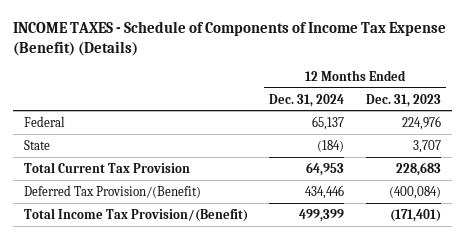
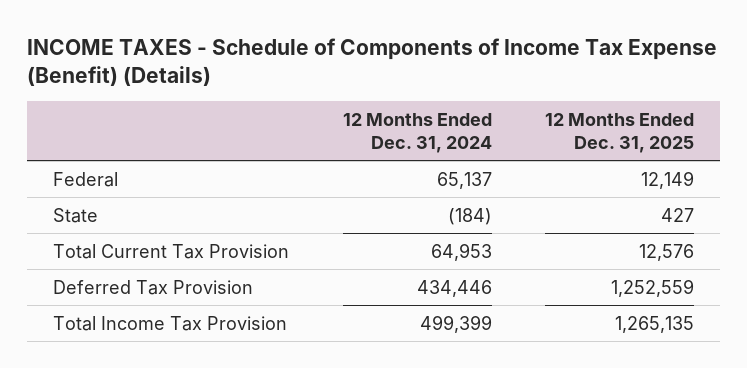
[365,93,441,107] Dec. 31, 2023 -> none
none -> [544,112,694,153] 12 Months Ended Dec. 31, 2025
[23,184,201,198] Deferred Tax Provision/(Benefit) -> [53,279,254,295] Deferred Tax Provision
[23,207,248,222] Total Income Tax Provision/(Benefit) -> [53,315,288,331] Total Income Tax Provision

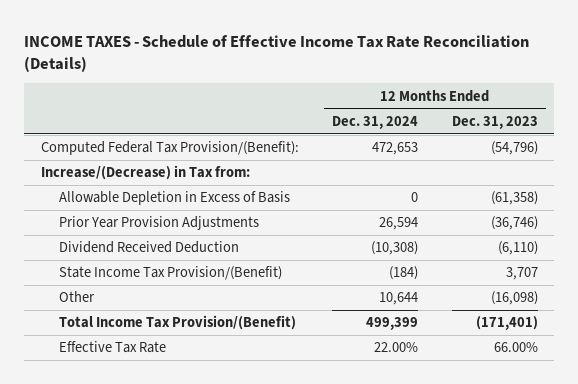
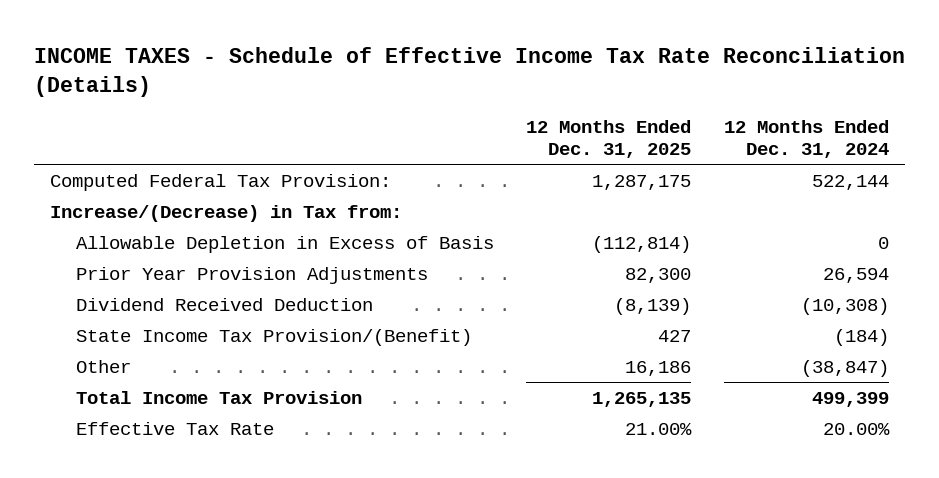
[451,115,538,129] Dec. 31, 2023 -> none
none -> [526,120,692,159] 12 Months Ended Dec. 31, 2025
[40,141,299,156] Computed Federal Tax Provision/(Benefit): -> [50,173,392,191] Computed Federal Tax Provision:
[372,142,419,156] 472,653 -> [812,174,890,190] 522,144
[379,292,419,306] 10,644 -> [801,359,890,377] (38,847)
[58,315,296,331] Total Income Tax Provision/(Benefit) -> [75,390,362,404] Total Income Tax Provision
[374,342,419,353] 22.00% -> [823,422,891,435] 20.00%

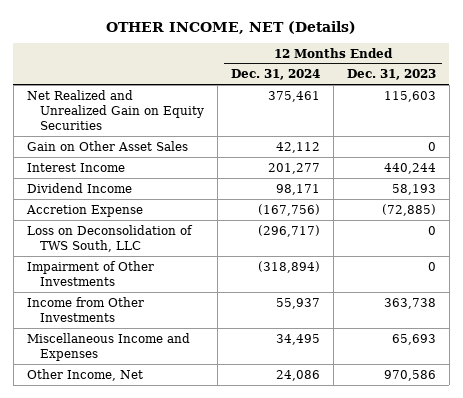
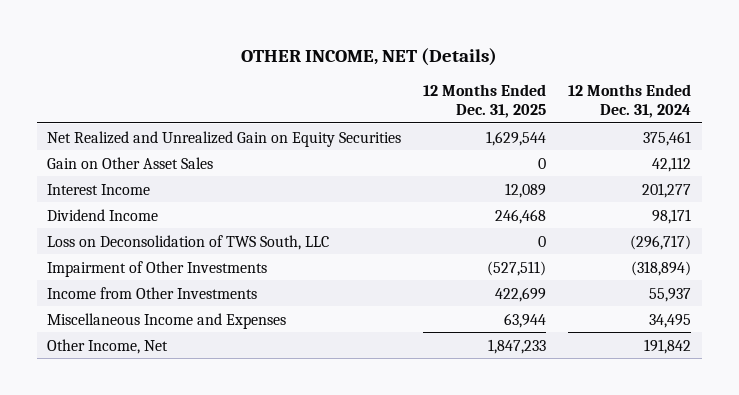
[346,69,436,81] Dec. 31, 2023 -> none
none -> [423,84,547,119] 12 Months Ended Dec. 31, 2025
[25,204,143,217] Accretion Expense -> none
[275,369,320,381] 24,086 -> [644,338,692,354] 191,842

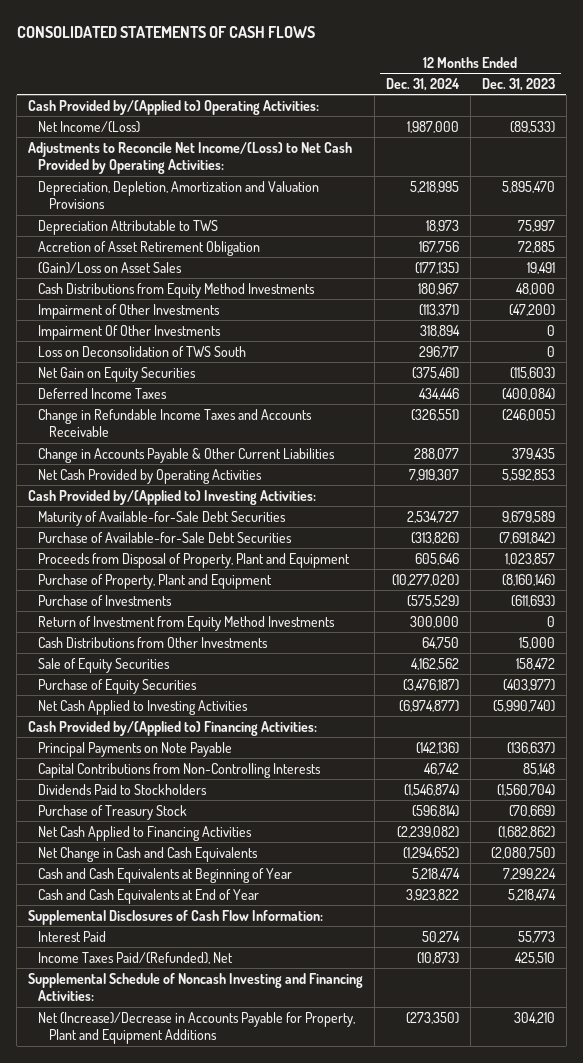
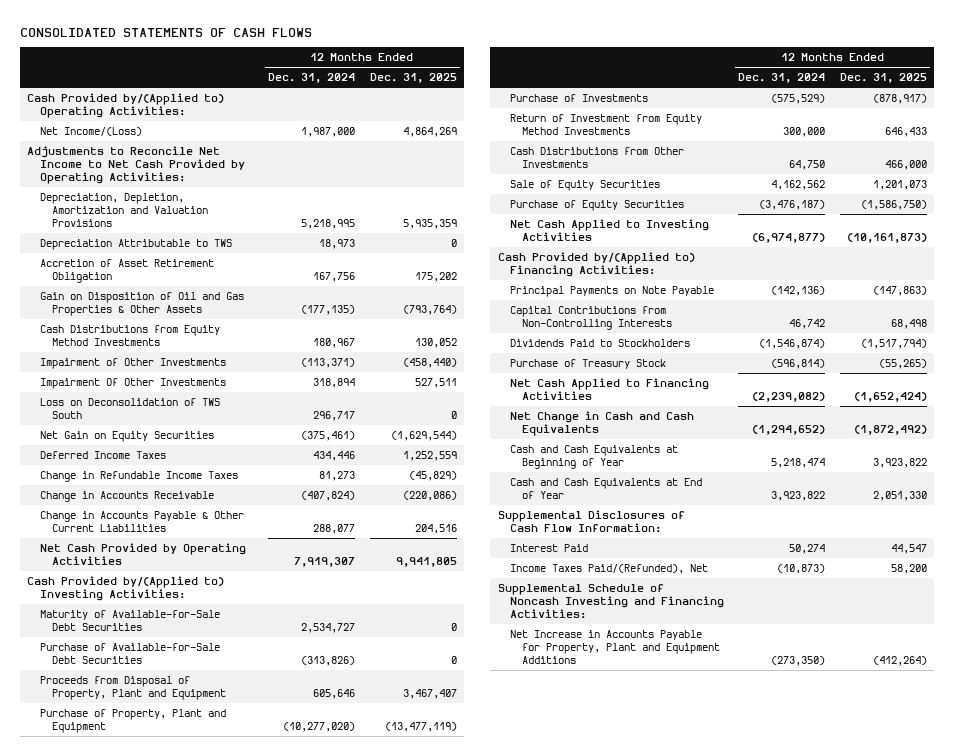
[481,77,555,91] Dec. 31, 2023 -> none
none -> [369,73,457,84] Dec. 31, 2025
[28,141,353,175] Adjustments to Reconcile Net Income/(Loss) to Net Cash Provided by Operating Activities: -> [27,146,245,184] Adjustments to Reconcile Net Income to Net Cash Provided by Operating Activities:
[38,261,183,274] (Gain)/Loss on Asset Sales -> [39,292,244,316] Gain on Disposition of Oil and Gas Properties & Other Assets
[38,408,313,438] Change in Refundable Income Taxes and Accounts Receivable -> [39,471,238,483] Change in Refundable Income Taxes
[411,408,460,421] (326,551) -> [319,471,356,482] 81,273
none -> [39,491,214,503] Change in Accounts Receivable
[38,1011,356,1045] Net (Increase)/Decrease in Accounts Payable for Property, Plant and Equipment Additions -> [509,630,721,664] Net Increase in Accounts Payable for Property, Plant and Equipment Additions

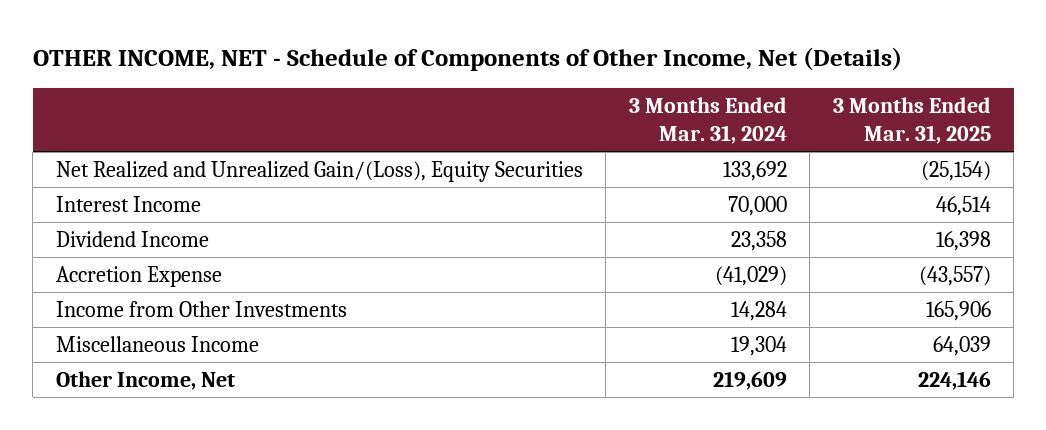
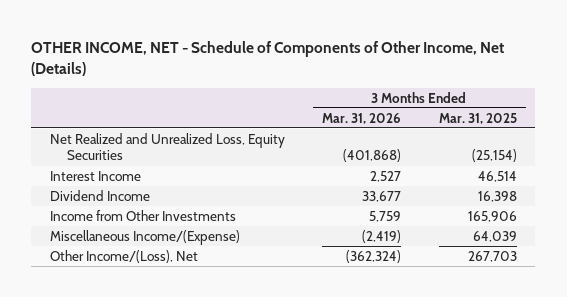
[628,97,787,145] 3 Months Ended Mar. 31, 2024 -> none
none -> [322,112,402,124] Mar. 31, 2026
[55,160,583,182] Net Realized and Unrealized Gain/(Loss), Equity Securities -> [50,132,286,161] Net Realized and Unrealized Loss, Equity Securities
[55,265,222,287] Accretion Expense -> none
[55,335,259,352] Miscellaneous Income -> [50,229,241,245] Miscellaneous Income/(Expense)
[55,370,235,390] Other Income, Net -> [50,249,199,263] Other Income/(Loss), Net
[917,370,991,390] 224,146 -> [467,250,517,262] 267,703

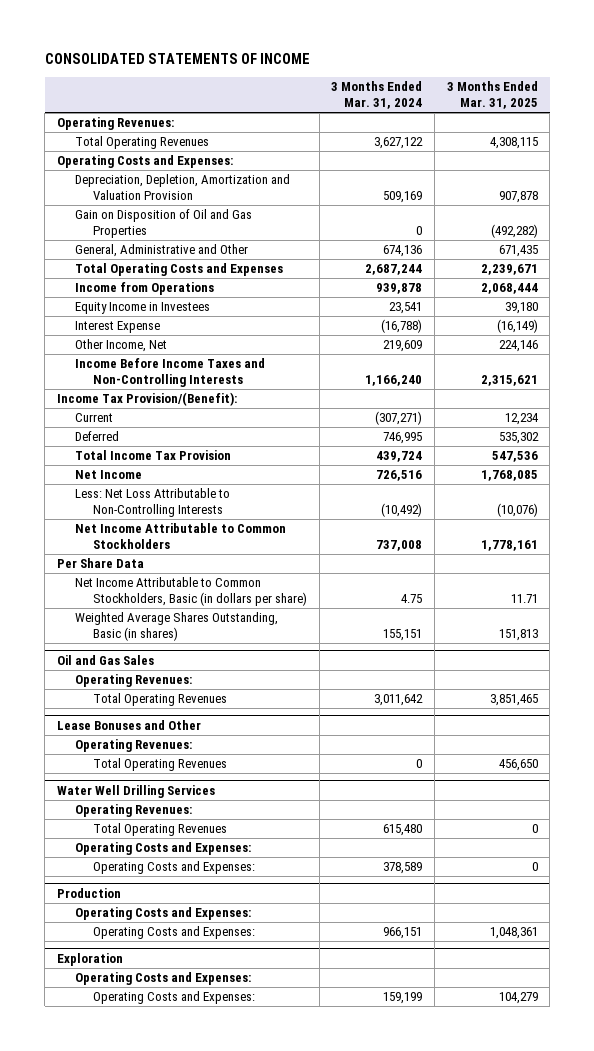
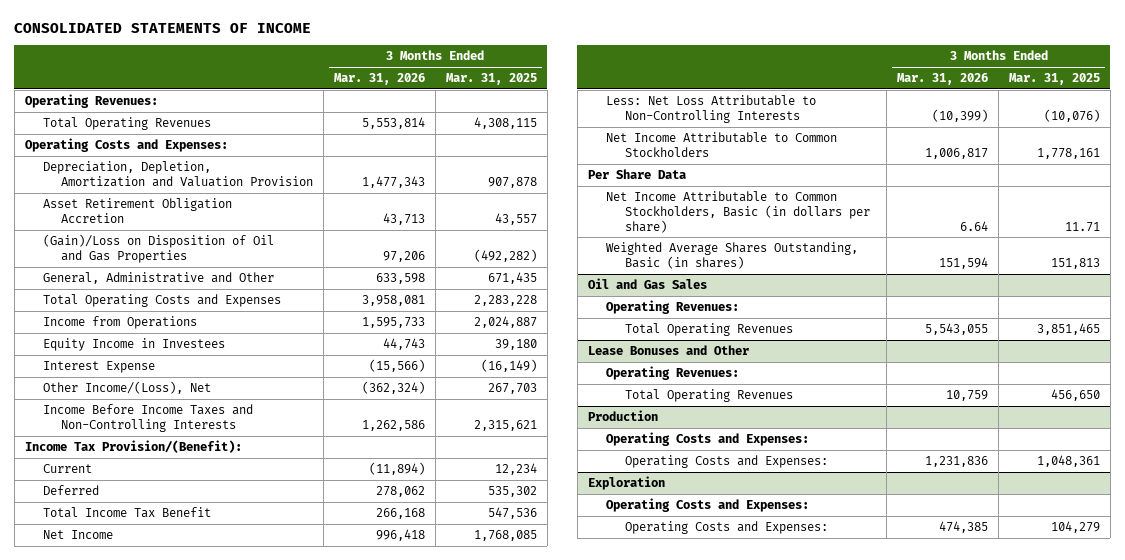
[331,81,423,110] 3 Months Ended Mar. 31, 2024 -> none
none -> [334,73,426,86] Mar. 31, 2026
none -> [43,198,233,223] Asset Retirement Obligation Accretion
[74,209,252,238] Gain on Disposition of Oil and Gas Properties -> [43,234,275,263] (Gain)/Loss on Disposition of Oil and Gas Properties
[480,264,538,276] 2,239,671 -> [473,295,537,307] 2,283,228
[480,283,538,295] 2,068,444 -> [473,316,537,329] 2,024,887
[74,339,167,353] Other Income, Net -> [43,381,212,395] Other Income/(Loss), Net
[498,340,538,353] 224,146 -> [487,383,537,395] 267,703
[74,450,231,461] Total Income Tax Provision -> [43,507,212,519] Total Income Tax Benefit
[56,784,215,798] Water Well Drilling Services -> none
[74,804,192,818] Operating Revenues: -> none
[92,823,227,837] Total Operating Revenues -> none
[74,842,251,856] Operating Costs and Expenses: -> none
[92,861,255,875] Operating Costs and Expenses: -> none

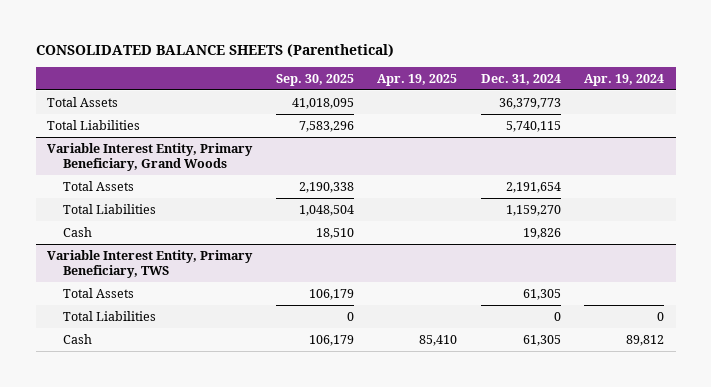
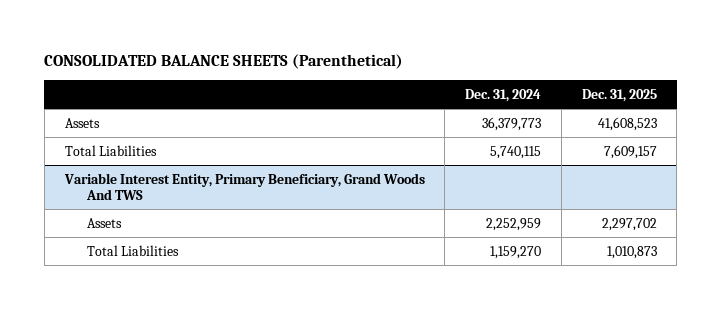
[275,73,354,86] Sep. 30, 2025 -> none
[377,73,458,86] Apr. 19, 2025 -> none
[584,73,665,86] Apr. 19, 2024 -> none
none -> [581,89,657,103] Dec. 31, 2025
[47,96,119,107] Total Assets -> [64,117,100,128] Assets
[47,142,254,171] Variable Interest Entity, Primary Beneficiary, Grand Woods -> [63,172,425,201] Variable Interest Entity, Primary Beneficiary, Grand Woods And TWS
[62,180,134,191] Total Assets -> [86,217,122,228] Assets
[505,181,561,193] 2,191,654 -> [486,217,542,231] 2,252,959
[62,226,92,237] Cash -> none
[47,249,254,278] Variable Interest Entity, Primary Beneficiary, TWS -> none
[62,287,134,298] Total Assets -> none
[62,310,156,321] Total Liabilities -> none
[62,333,92,344] Cash -> none

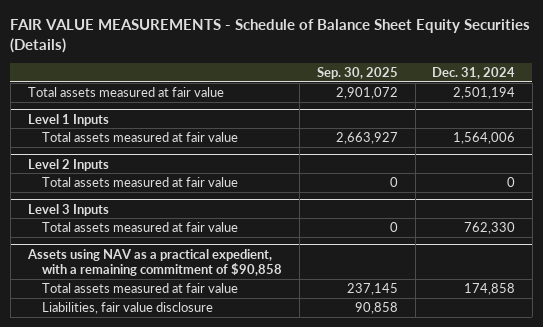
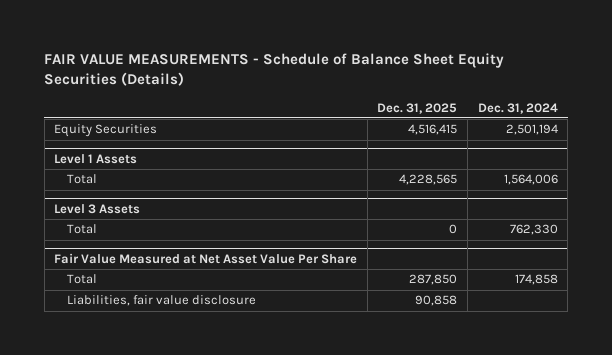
[316,67,398,80] Sep. 30, 2025 -> none
none -> [377,102,458,114] Dec. 31, 2025
[27,158,109,171] Level 2 Inputs -> none
[42,176,239,187] Total assets measured at fair value -> none
[27,86,224,97] Total assets measured at fair value -> [54,124,158,138] Equity Securities
[27,113,109,126] Level 1 Inputs -> [54,153,138,164] Level 1 Assets
[42,131,239,142] Total assets measured at fair value -> [67,174,98,185] Total
[27,203,109,216] Level 3 Inputs -> [54,203,141,214] Level 3 Assets
[42,221,239,232] Total assets measured at fair value -> [67,224,98,235] Total
[26,248,283,276] Assets using NAV as a practical expedient, with a remaining commitment of $90,858 -> [54,252,358,264] Fair Value Measured at Net Asset Value Per Share
[42,282,239,293] Total assets measured at fair value -> [67,274,98,285] Total

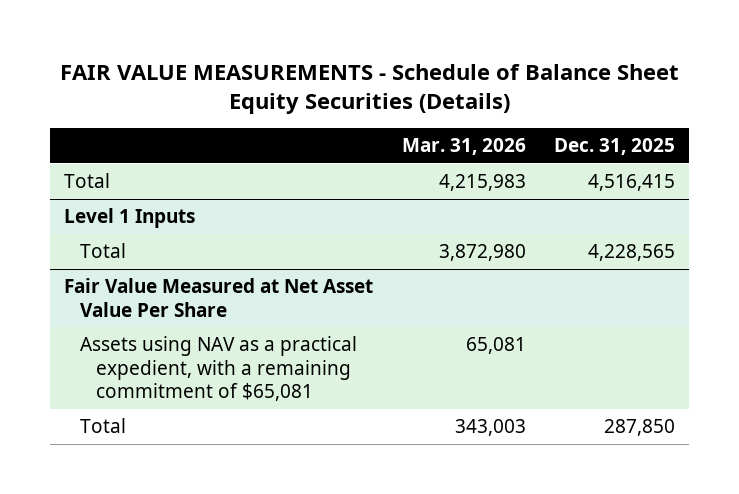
[477,102,558,114] Dec. 31, 2024 -> none
none -> [401,138,526,156] Mar. 31, 2026
[54,124,158,138] Equity Securities -> [64,173,111,189] Total
[54,153,138,164] Level 1 Assets -> [64,208,196,229] Level 1 Inputs
[54,203,141,214] Level 3 Assets -> none
[67,224,98,235] Total -> none
none -> [80,336,358,401] Assets using NAV as a practical expedient, with a remaining commitment of $65,081
[67,295,257,307] Liabilities, fair value disclosure -> none

